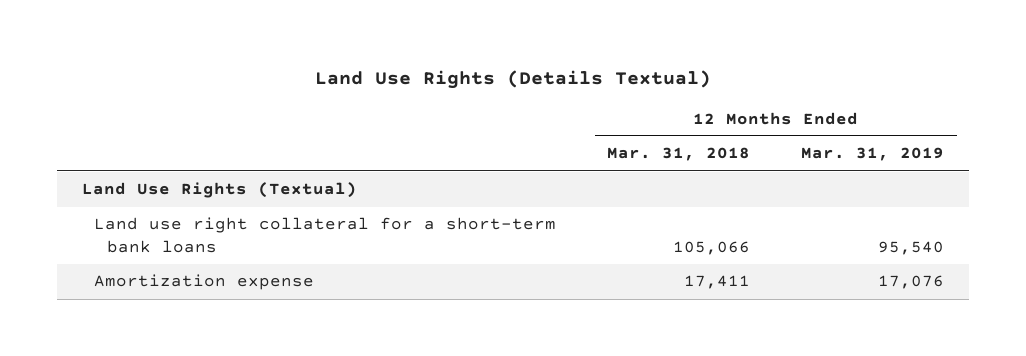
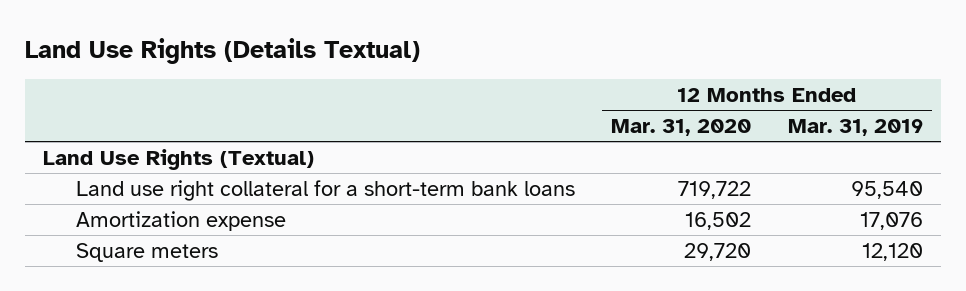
[607,147,751,162] Mar. 31, 2018 -> none
none -> [611,119,752,137] Mar. 31, 2020
none -> [76,242,219,262] Square meters

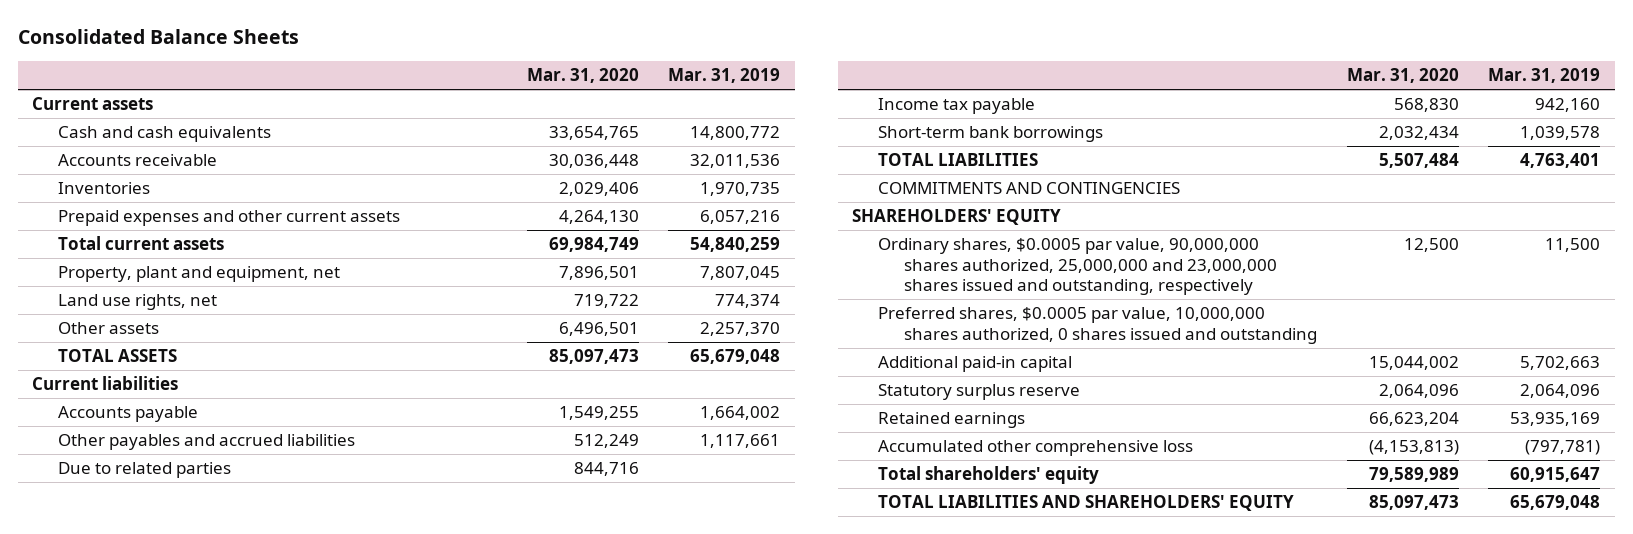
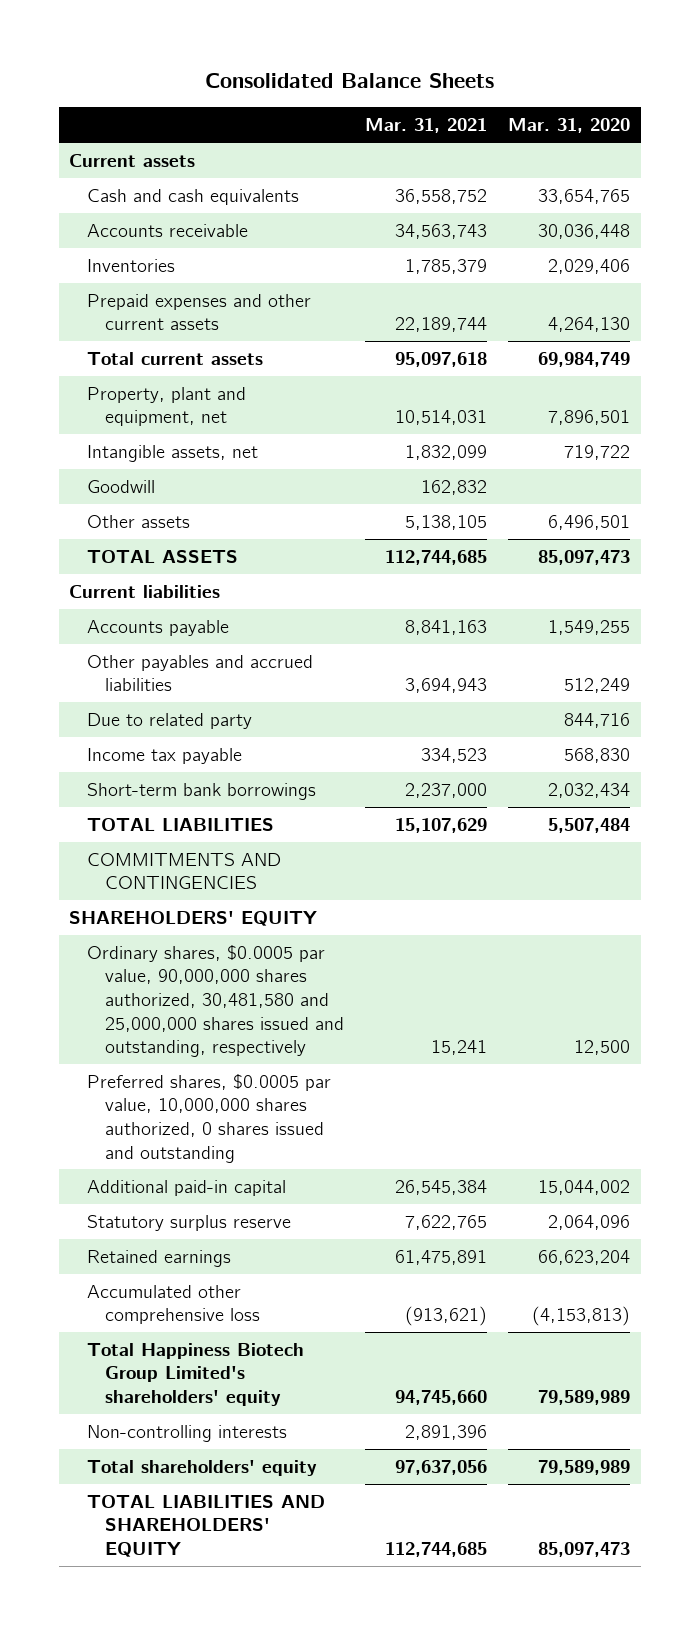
[668,68,781,84] Mar. 31, 2019 -> none
none -> [365,118,488,134] Mar. 31, 2021
[58,294,218,311] Land use rights, net -> [87,444,259,462] Intangible assets, net
none -> [87,479,156,493] Goodwill
[58,462,232,479] Due to related parties -> [87,712,253,729] Due to related party
[878,238,1278,296] Ordinary shares, $0.0005 par value, 90,000,000 shares authorized, 25,000,000 and 23,000,000 shares issued and outstanding, respectively -> [87,944,345,1058] Ordinary shares, $0.0005 par value, 90,000,000 shares authorized, 30,481,580 and 25,000,000 shares issued and outstanding, respectively
none -> [87,1342,305,1407] Total Happiness Biotech Group Limited's shareholders' equity
none -> [87,1424,288,1442] Non-controlling interests

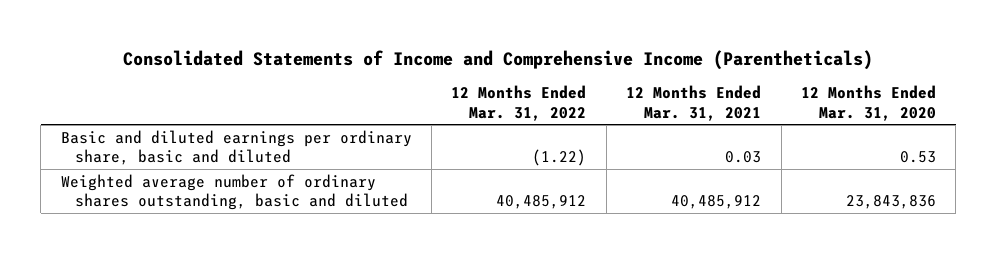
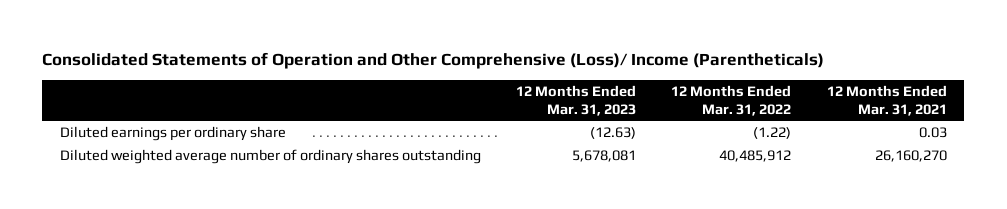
[123,49,874,70] Consolidated Statements of Income and Comprehensive Income (Parentheticals) -> [42,51,825,69] Consolidated Statements of Operation and Other Comprehensive (Loss)/ Income (Parentheticals)
[800,84,936,121] 12 Months Ended Mar. 31, 2020 -> none
none -> [516,84,637,116] 12 Months Ended Mar. 31, 2023
[60,129,412,166] Basic and diluted earnings per ordinary share, basic and diluted -> [59,126,286,142] Diluted earnings per ordinary share
[60,173,409,211] Weighted average number of ordinary shares outstanding, basic and diluted -> [59,149,481,165] Diluted weighted average number of ordinary shares outstanding
[671,195,762,210] 40,485,912 -> [874,150,947,163] 26,160,270

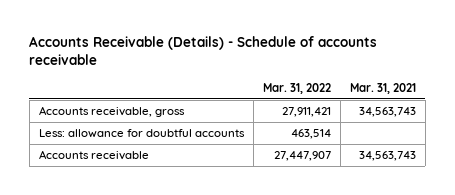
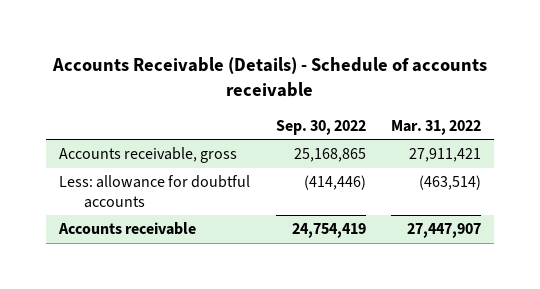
[349,82,416,94] Mar. 31, 2021 -> none
none -> [275,119,366,135] Sep. 30, 2022
[290,129,331,140] 463,514 -> [419,175,482,191] (463,514)

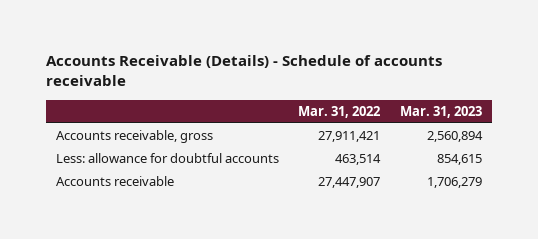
[275,119,366,135] Sep. 30, 2022 -> none
none -> [400,105,483,118] Mar. 31, 2023
[419,175,482,191] (463,514) -> [335,154,382,166] 463,514

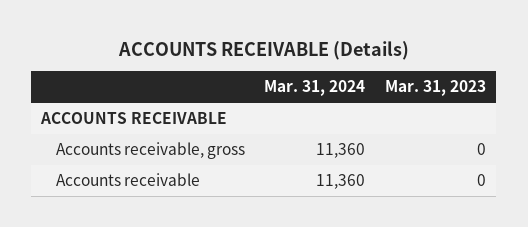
[45,55,442,87] Accounts Receivable (Details) - Schedule of accounts receivable -> [117,40,409,60] ACCOUNTS RECEIVABLE (Details)
[298,105,381,118] Mar. 31, 2022 -> none
none -> [264,80,366,97] Mar. 31, 2024
[55,153,279,164] Less: allowance for doubtful accounts -> none
none -> [40,112,228,125] ACCOUNTS RECEIVABLE
[427,131,484,143] 2,560,894 -> [477,143,487,156] 0
[427,177,483,189] 1,706,279 -> [477,174,487,187] 0

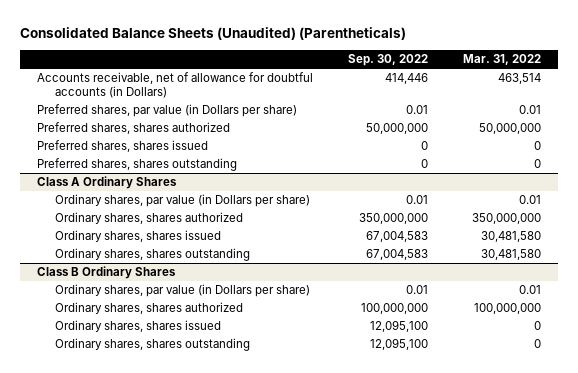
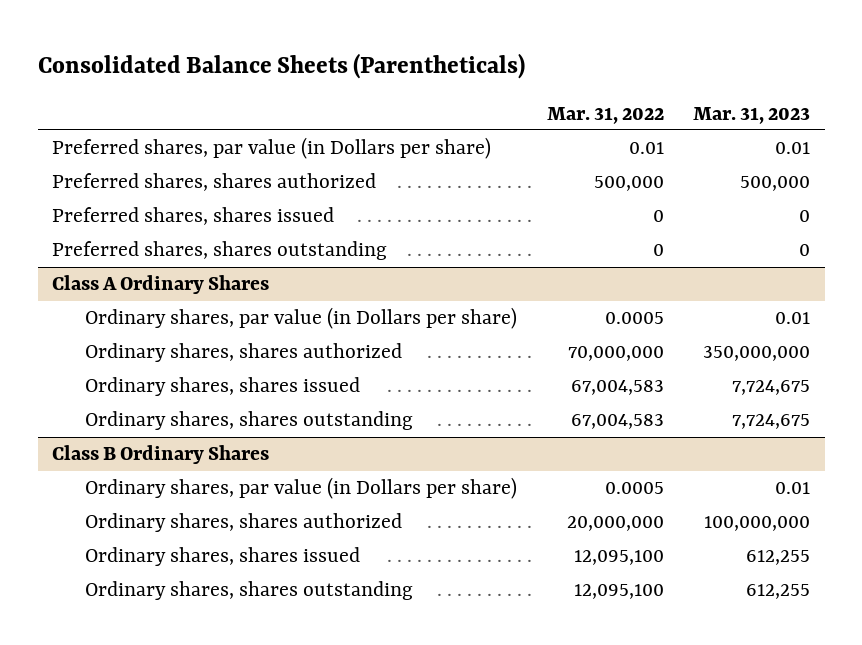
[20,27,407,41] Consolidated Balance Sheets (Unaudited) (Parentheticals) -> [37,53,525,80] Consolidated Balance Sheets (Parentheticals)
[348,54,429,67] Sep. 30, 2022 -> none
none -> [692,106,810,124] Mar. 31, 2023
[37,72,314,99] Accounts receivable, net of allowance for doubtful accounts (in Dollars) -> none
[478,123,541,135] 50,000,000 -> [593,176,664,192] 500,000
[518,195,541,205] 0.01 -> [604,312,664,325] 0.0005
[471,213,541,225] 350,000,000 -> [567,346,664,362] 70,000,000
[480,231,541,243] 30,481,580 -> [570,380,664,396] 67,004,583
[480,249,541,261] 30,481,580 -> [570,414,664,430] 67,004,583
[518,285,541,295] 0.01 -> [604,482,664,495] 0.0005
[473,303,541,315] 100,000,000 -> [566,516,664,532] 20,000,000
[533,321,541,331] 0 -> [573,550,664,566] 12,095,100
[533,339,541,349] 0 -> [573,584,664,600] 12,095,100

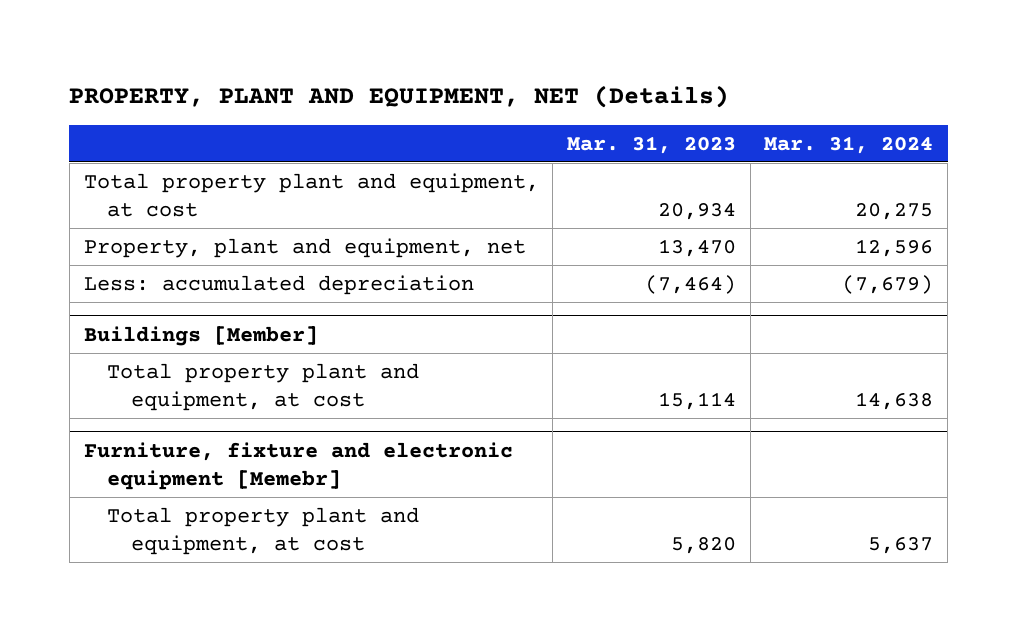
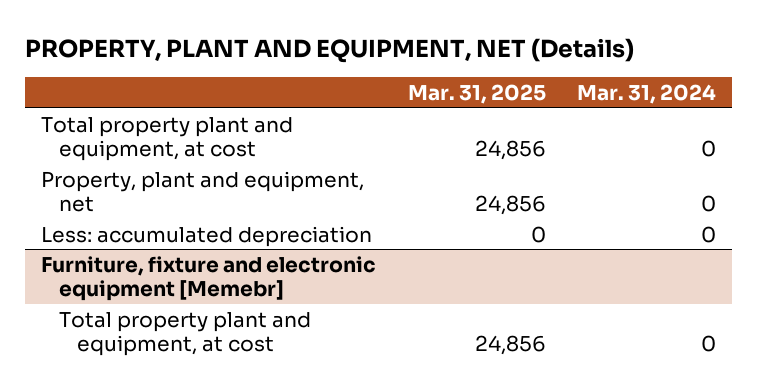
[566,135,736,154] Mar. 31, 2023 -> none
none -> [407,83,546,104] Mar. 31, 2025
[83,325,318,346] Buildings [Member] -> none
[107,362,420,411] Total property plant and equipment, at cost -> none
[855,202,934,220] 20,275 -> [701,140,717,158] 0
[855,238,934,257] 12,596 -> [701,195,717,213] 0
[842,274,934,294] (7,679) -> [701,225,717,243] 0
[868,536,934,554] 5,637 -> [701,335,717,353] 0

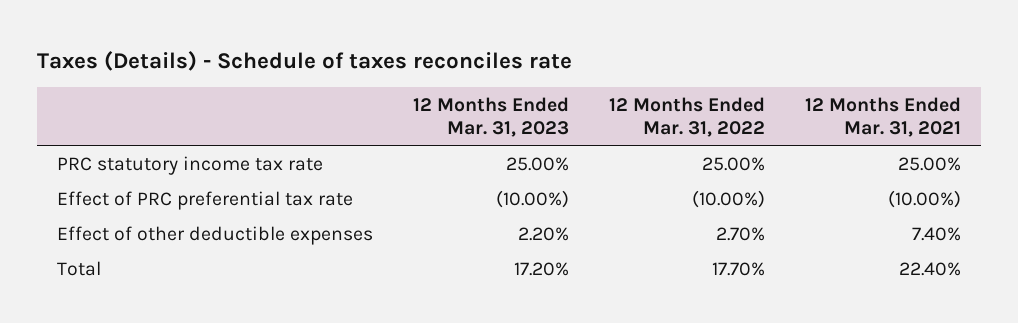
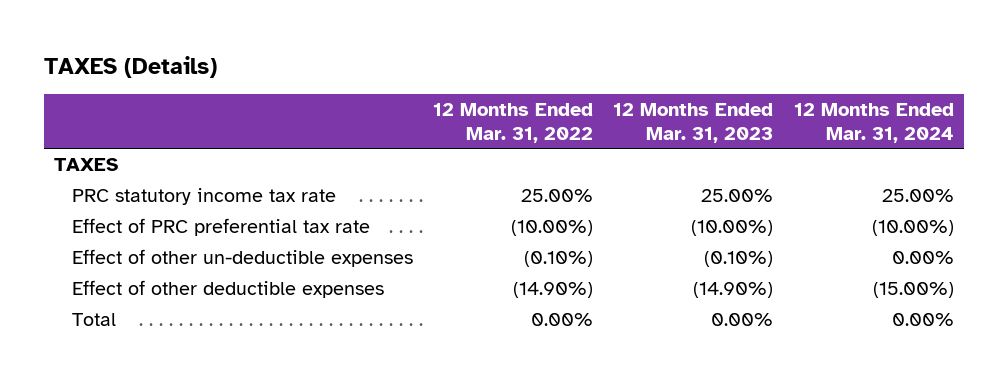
[37,50,573,71] Taxes (Details) - Schedule of taxes reconciles rate -> [44,56,218,79] TAXES (Details)
[805,97,962,137] 12 Months Ended Mar. 31, 2021 -> none
none -> [793,102,954,143] 12 Months Ended Mar. 31, 2024
none -> [54,157,119,171] TAXES
none -> [71,248,413,267] Effect of other un-deductible expenses
[518,226,570,241] 2.20% -> [693,281,774,298] (14.90%)
[716,226,766,241] 2.70% -> [513,281,594,298] (14.90%)
[514,261,570,276] 17.20% -> [711,312,774,326] 0.00%
[712,261,766,276] 17.70% -> [531,312,594,326] 0.00%

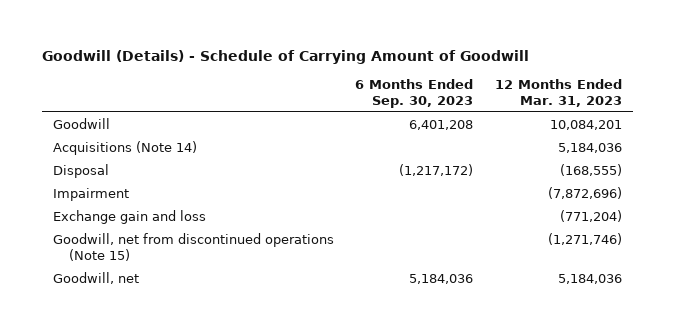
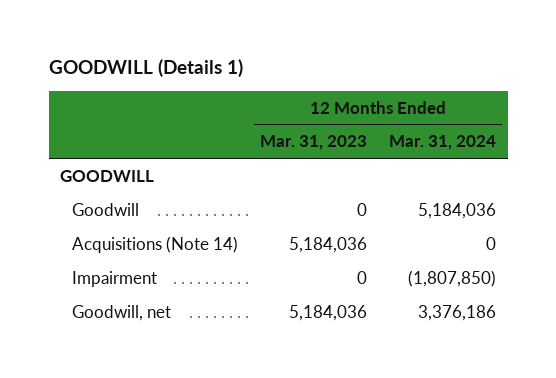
[41,50,529,65] Goodwill (Details) - Schedule of Carrying Amount of Goodwill -> [48,59,243,78] GOODWILL (Details 1)
[355,79,474,109] 6 Months Ended Sep. 30, 2023 -> none
none -> [389,135,497,151] Mar. 31, 2024
none -> [59,169,154,182] GOODWILL
[550,119,623,130] 10,084,201 -> [357,202,368,216] 0
[52,163,109,178] Disposal -> none
[52,209,206,224] Exchange gain and loss -> none
[52,232,334,261] Goodwill, net from discontinued operations (Note 15) -> none
[548,186,623,199] (7,872,696) -> [357,270,368,284] 0

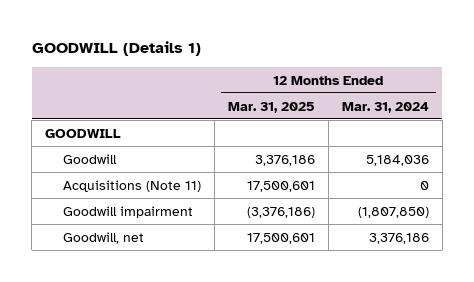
[260,135,368,151] Mar. 31, 2023 -> none
none -> [227,101,315,113] Mar. 31, 2025
[71,235,238,253] Acquisitions (Note 14) -> [62,179,201,192] Acquisitions (Note 11)
[71,270,157,287] Impairment -> [62,205,193,218] Goodwill impairment

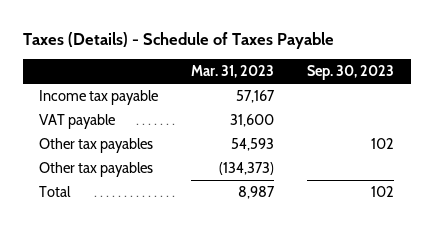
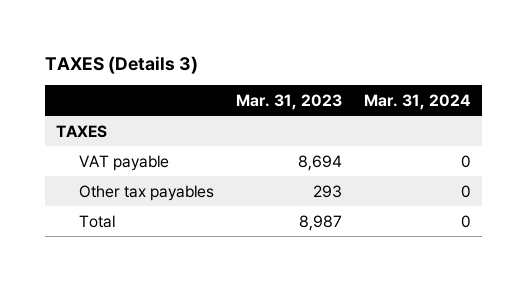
[22,32,334,50] Taxes (Details) - Schedule of Taxes Payable -> [44,55,198,74] TAXES (Details 3)
[307,65,395,81] Sep. 30, 2023 -> none
none -> [363,93,471,110] Mar. 31, 2024
[39,90,159,106] Income tax payable -> none
[39,162,154,178] Other tax payables -> none
none -> [55,124,107,138] TAXES
[230,114,275,128] 31,600 -> [298,154,343,171] 8,694
[231,138,275,152] 54,593 -> [313,184,343,198] 293

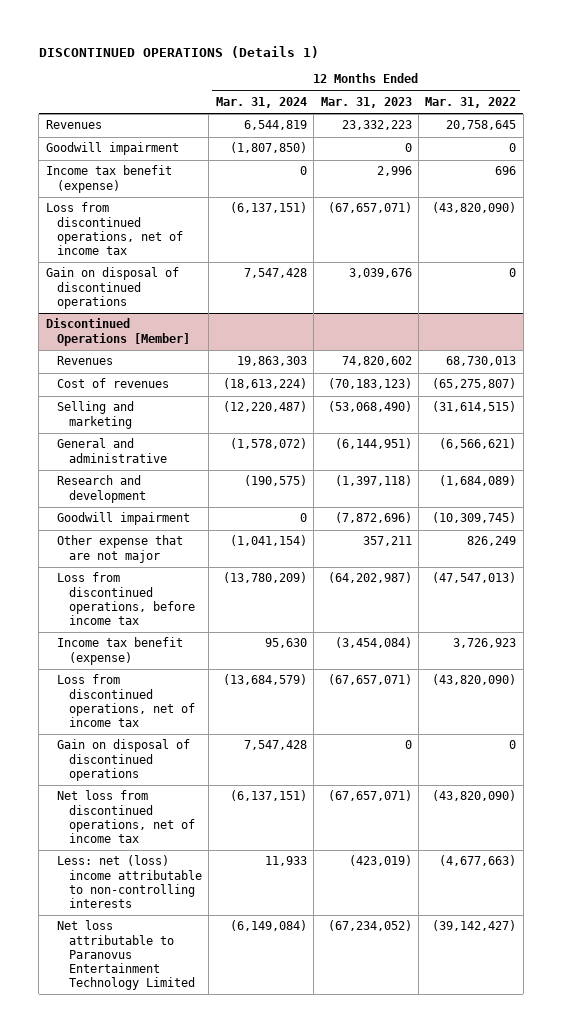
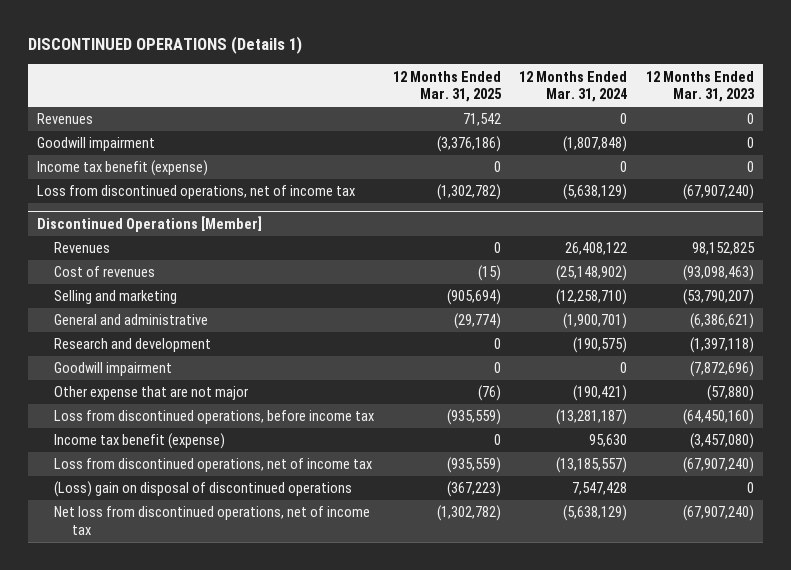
[425,97,517,109] Mar. 31, 2022 -> none
none -> [392,70,502,103] 12 Months Ended Mar. 31, 2025
[45,267,179,309] Gain on disposal of discontinued operations -> none
[243,120,307,131] 6,544,819 -> [620,113,628,125] 0
[341,120,412,131] 23,332,223 -> [746,113,754,125] 0
[229,142,307,154] (1,807,850) -> [563,136,628,153] (1,807,848)
[376,166,412,177] 2,996 -> [746,161,754,173] 0
[229,202,307,214] (6,137,151) -> [563,184,628,201] (5,638,129)
[327,202,412,214] (67,657,071) -> [682,184,754,201] (67,907,240)
[236,356,307,367] 19,863,303 -> [565,242,628,256] 26,408,122
[341,356,412,367] 74,820,602 -> [691,242,755,256] 98,152,825
[222,378,307,390] (18,613,224) -> [556,265,628,282] (25,148,902)
[327,378,412,390] (70,183,123) -> [682,265,754,282] (93,098,463)
[222,401,307,413] (12,220,487) -> [556,289,628,306] (12,258,710)
[327,401,412,413] (53,068,490) -> [682,289,754,306] (53,790,207)
[229,438,307,450] (1,578,072) -> [563,313,628,330] (1,900,701)
[334,438,412,450] (6,144,951) -> [689,313,754,330] (6,386,621)
[57,855,203,908] Less: net (loss) income attributable to non-controlling interests -> none
[57,920,196,990] Net loss attributable to Paranovus Entertainment Technology Limited -> none
[229,535,307,547] (1,041,154) -> [573,385,628,402] (190,421)
[362,536,412,547] 357,211 -> [706,385,754,402] (57,880)
[222,572,307,584] (13,780,209) -> [556,409,628,426] (13,281,187)
[327,572,412,584] (64,202,987) -> [682,409,754,426] (64,450,160)
[334,637,412,649] (3,454,084) -> [689,433,754,450] (3,457,080)
[222,674,307,686] (13,684,579) -> [556,457,628,474] (13,185,557)
[327,674,412,686] (67,657,071) -> [682,457,754,474] (67,907,240)
[57,739,191,781] Gain on disposal of discontinued operations -> [54,481,353,498] (Loss) gain on disposal of discontinued operations
[229,790,307,802] (6,137,151) -> [563,505,628,522] (5,638,129)
[327,790,412,802] (67,657,071) -> [682,505,754,522] (67,907,240)

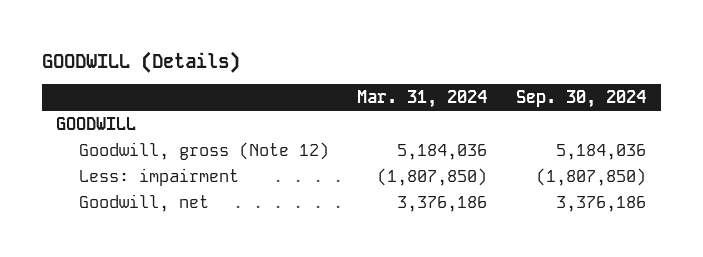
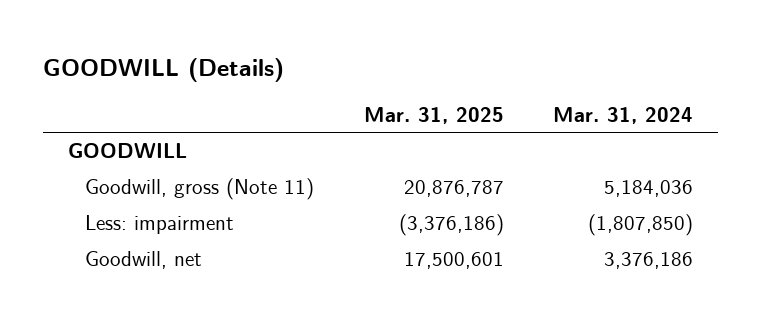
[516,89,647,108] Sep. 30, 2024 -> none
none -> [363,106,504,124] Mar. 31, 2025
[78,141,329,160] Goodwill, gross (Note 12) -> [85,178,315,201] Goodwill, gross (Note 11)

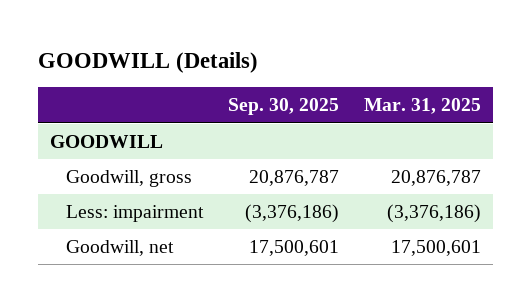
[553,106,694,124] Mar. 31, 2024 -> none
none -> [227,98,339,116] Sep. 30, 2025
[85,178,315,201] Goodwill, gross (Note 11) -> [65,169,192,187] Goodwill, gross

